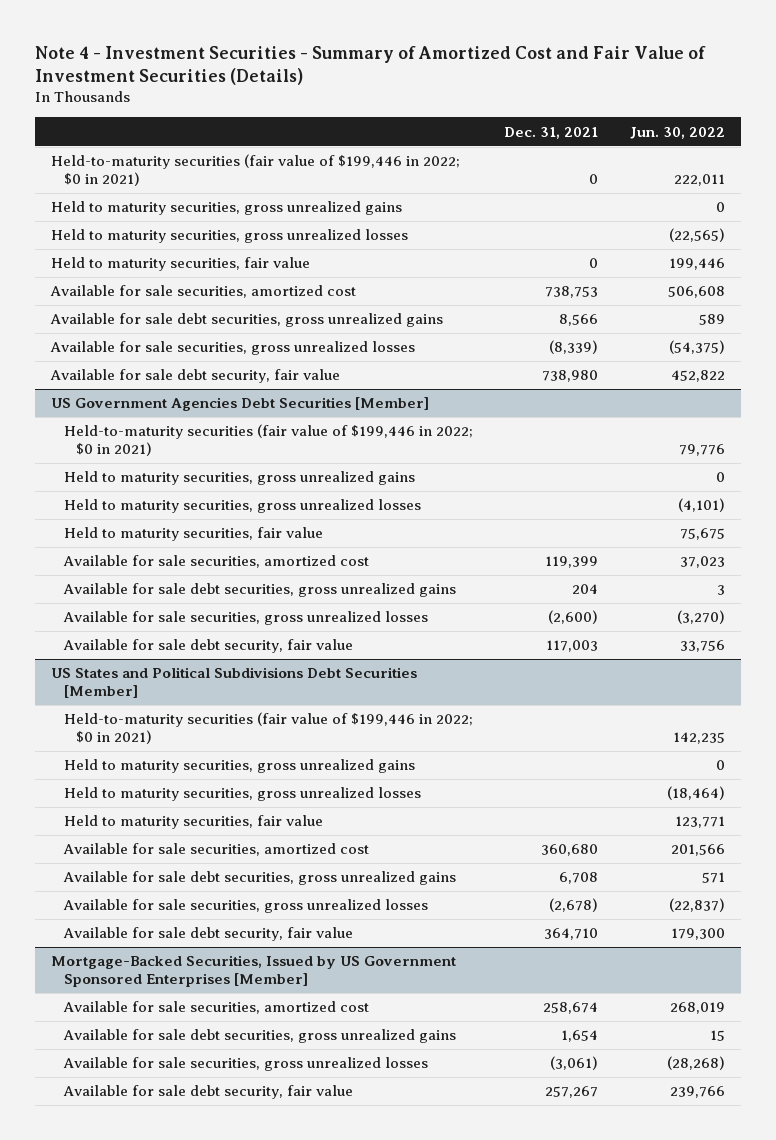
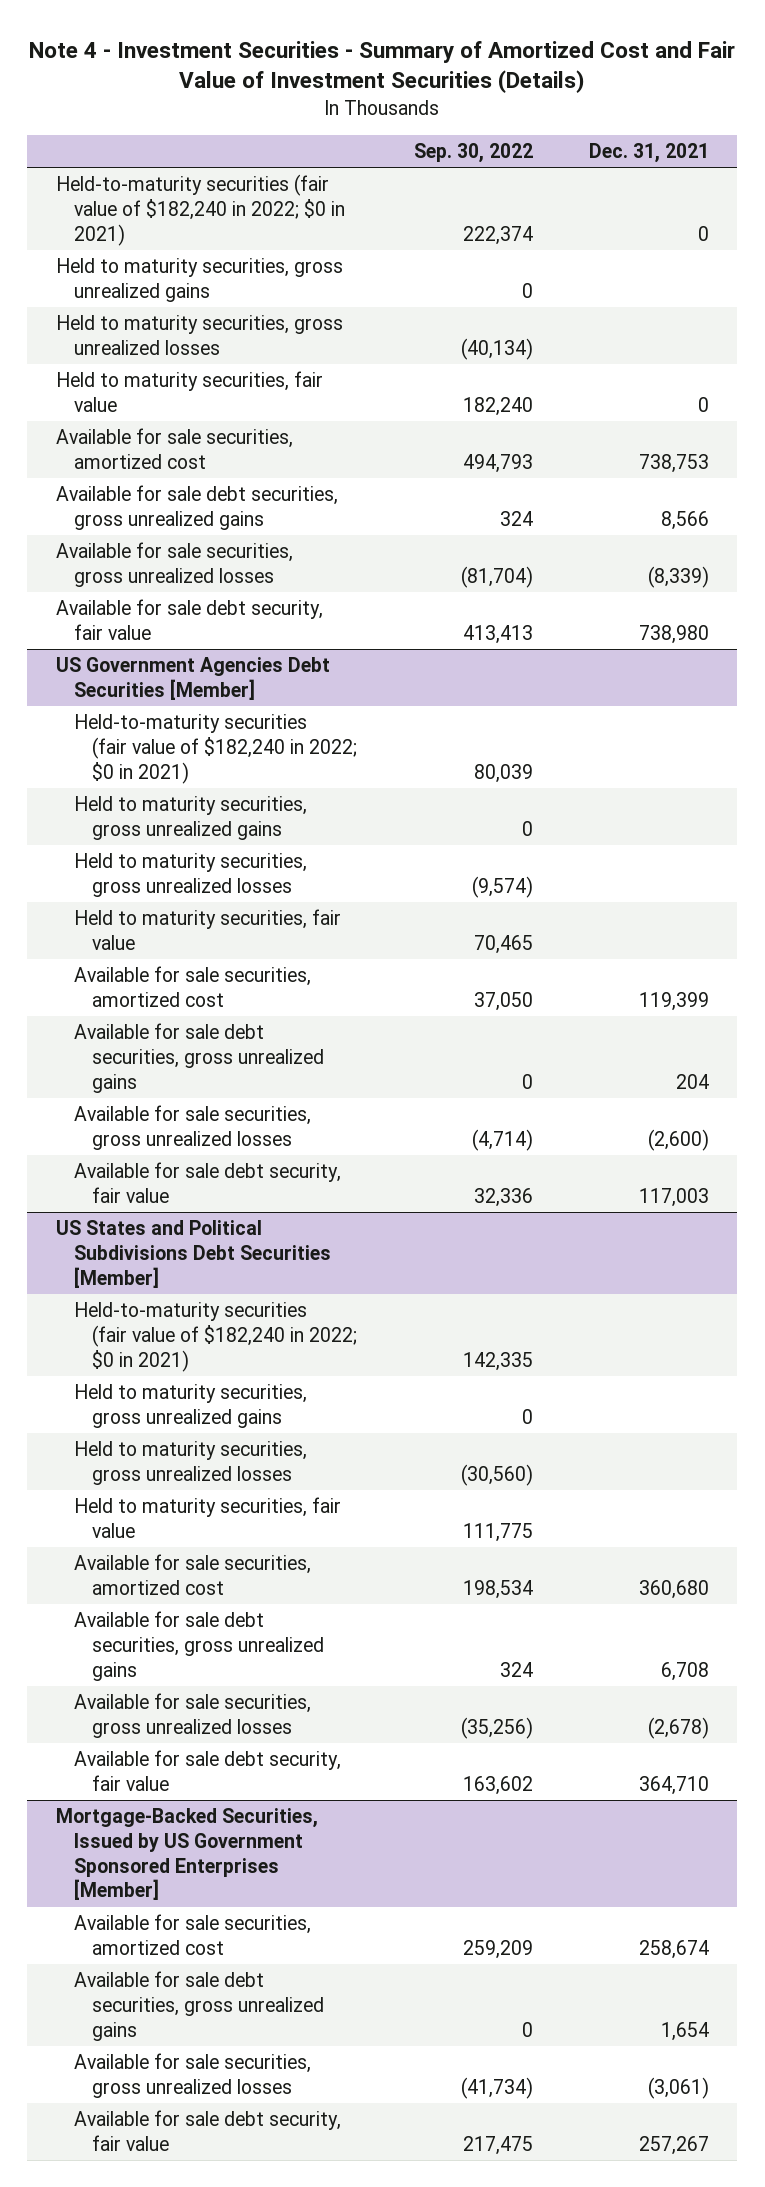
[630,126,726,139] Jun. 30, 2022 -> none
none -> [413,143,533,164] Sep. 30, 2022
[51,154,461,187] Held-to-maturity securities (fair value of $199,446 in 2022; $0 in 2021) -> [55,174,345,246] Held-to-maturity securities (fair value of $182,240 in 2022; $0 in 2021)
[63,424,473,457] Held-to-maturity securities (fair value of $199,446 in 2022; $0 in 2021) -> [73,714,358,784] Held-to-maturity securities (fair value of $182,240 in 2022; $0 in 2021)
[63,712,473,745] Held-to-maturity securities (fair value of $199,446 in 2022; $0 in 2021) -> [73,1302,358,1372] Held-to-maturity securities (fair value of $182,240 in 2022; $0 in 2021)

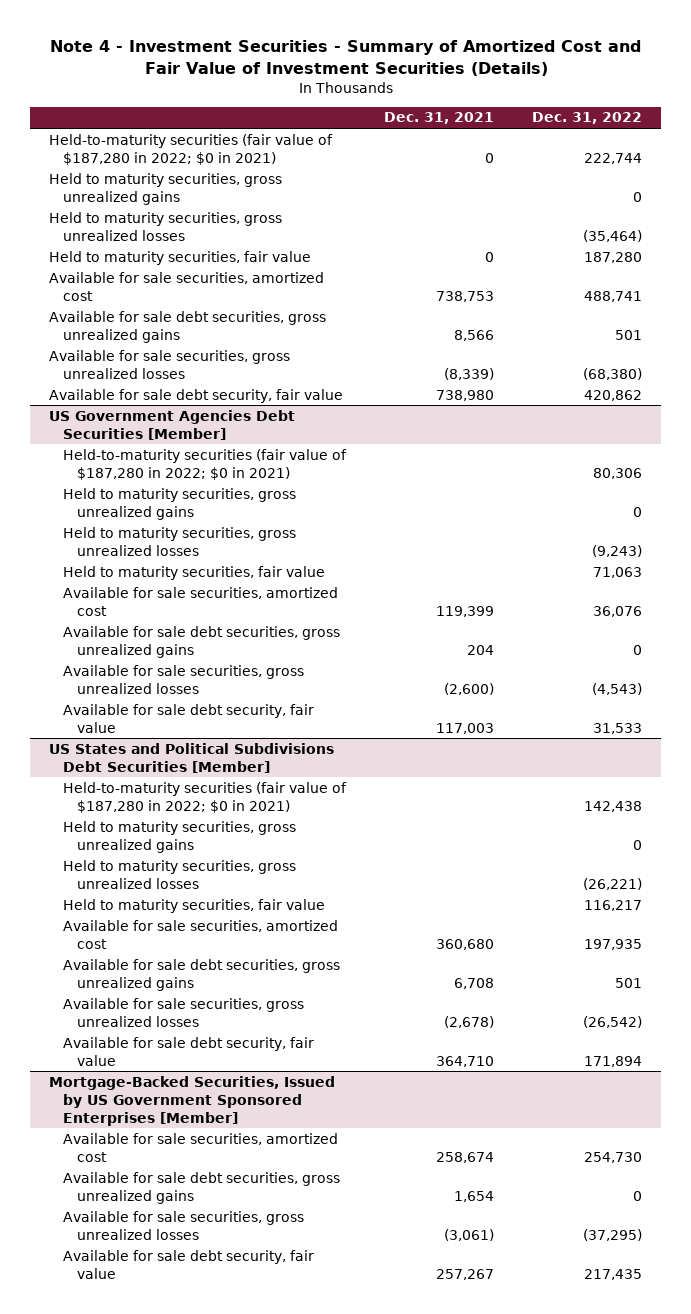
[413,143,533,164] Sep. 30, 2022 -> none
none -> [531,112,642,125] Dec. 31, 2022
[55,174,345,246] Held-to-maturity securities (fair value of $182,240 in 2022; $0 in 2021) -> [49,133,334,165] Held-to-maturity securities (fair value of $187,280 in 2022; $0 in 2021)
[73,714,358,784] Held-to-maturity securities (fair value of $182,240 in 2022; $0 in 2021) -> [63,448,348,480] Held-to-maturity securities (fair value of $187,280 in 2022; $0 in 2021)
[73,1302,358,1372] Held-to-maturity securities (fair value of $182,240 in 2022; $0 in 2021) -> [63,781,348,813] Held-to-maturity securities (fair value of $187,280 in 2022; $0 in 2021)

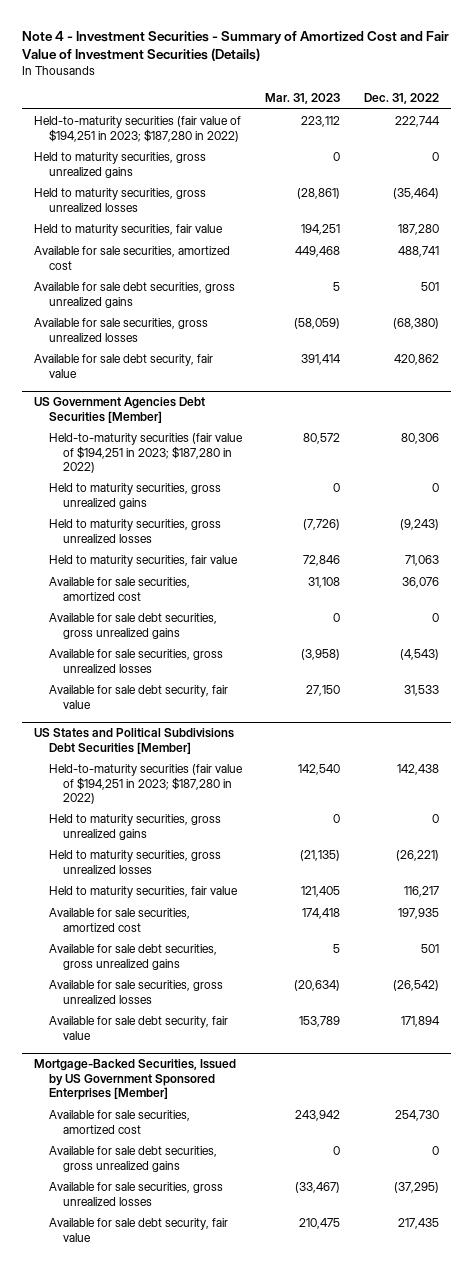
[384,112,495,125] Dec. 31, 2021 -> none
none -> [265,92,341,104] Mar. 31, 2023
[49,133,334,165] Held-to-maturity securities (fair value of $187,280 in 2022; $0 in 2021) -> [34,116,242,142] Held-to-maturity securities (fair value of $194,251 in 2023; $187,280 in 2022)
[63,448,348,480] Held-to-maturity securities (fair value of $187,280 in 2022; $0 in 2021) -> [48,433,243,473] Held-to-maturity securities (fair value of $194,251 in 2023; $187,280 in 2022)
[63,781,348,813] Held-to-maturity securities (fair value of $187,280 in 2022; $0 in 2021) -> [48,764,243,804] Held-to-maturity securities (fair value of $194,251 in 2023; $187,280 in 2022)

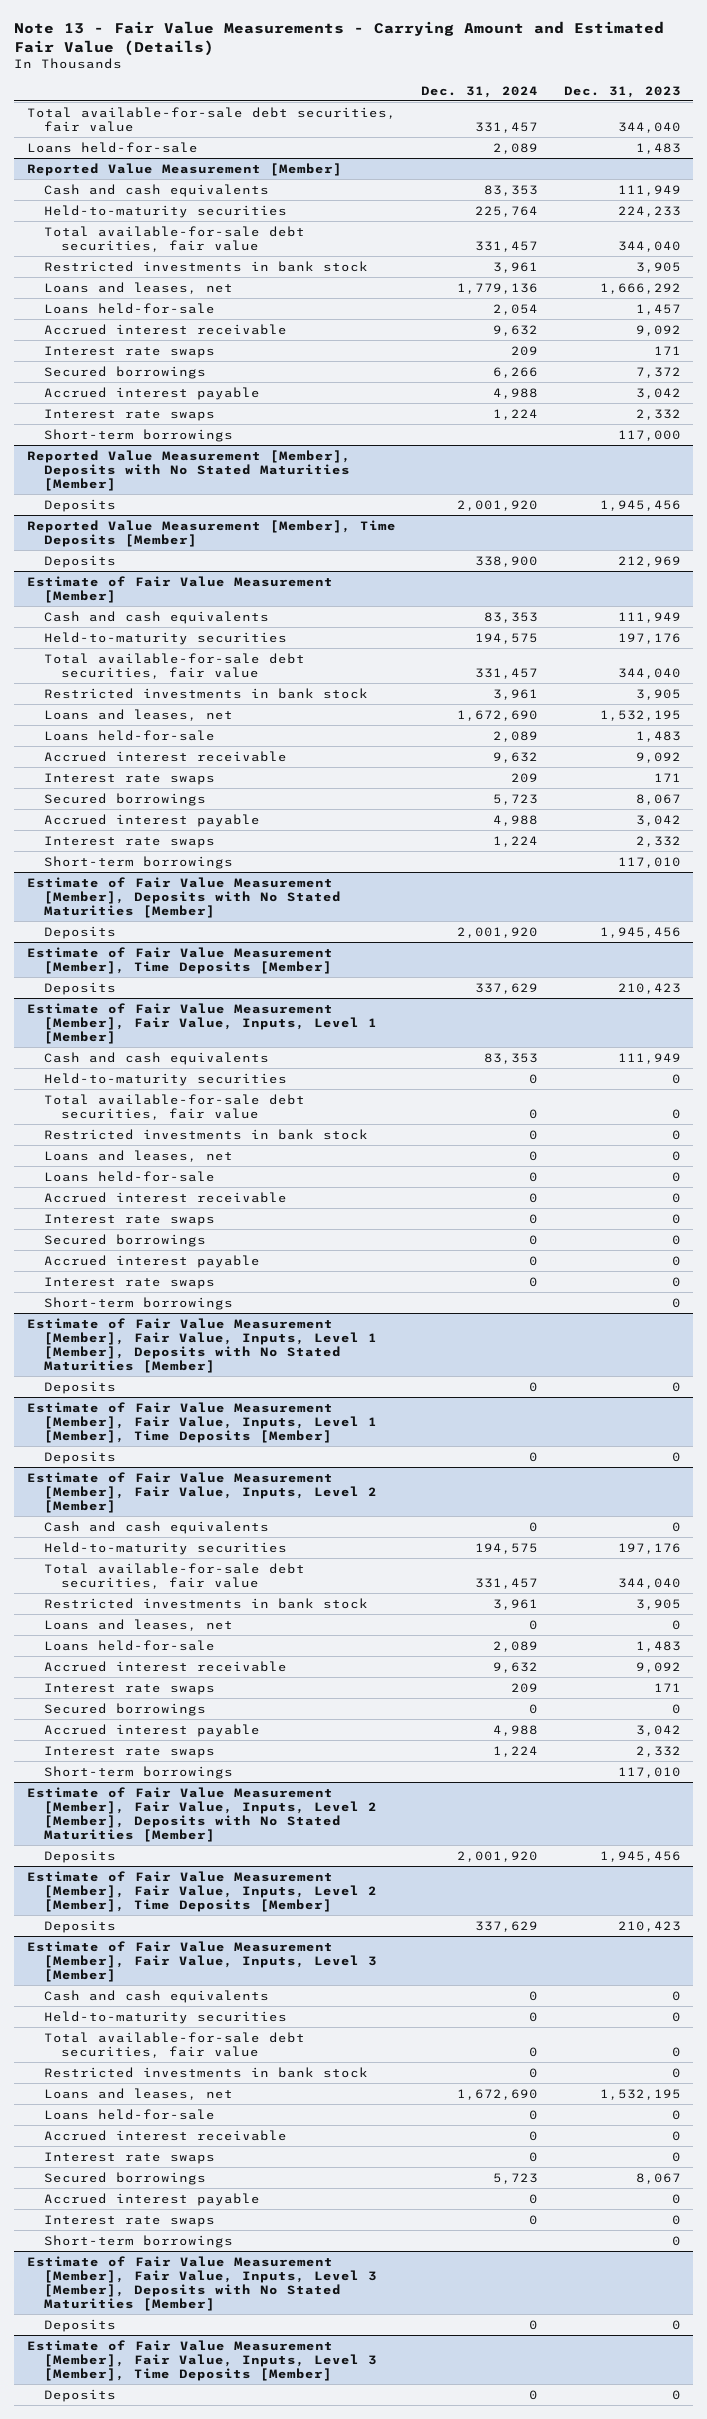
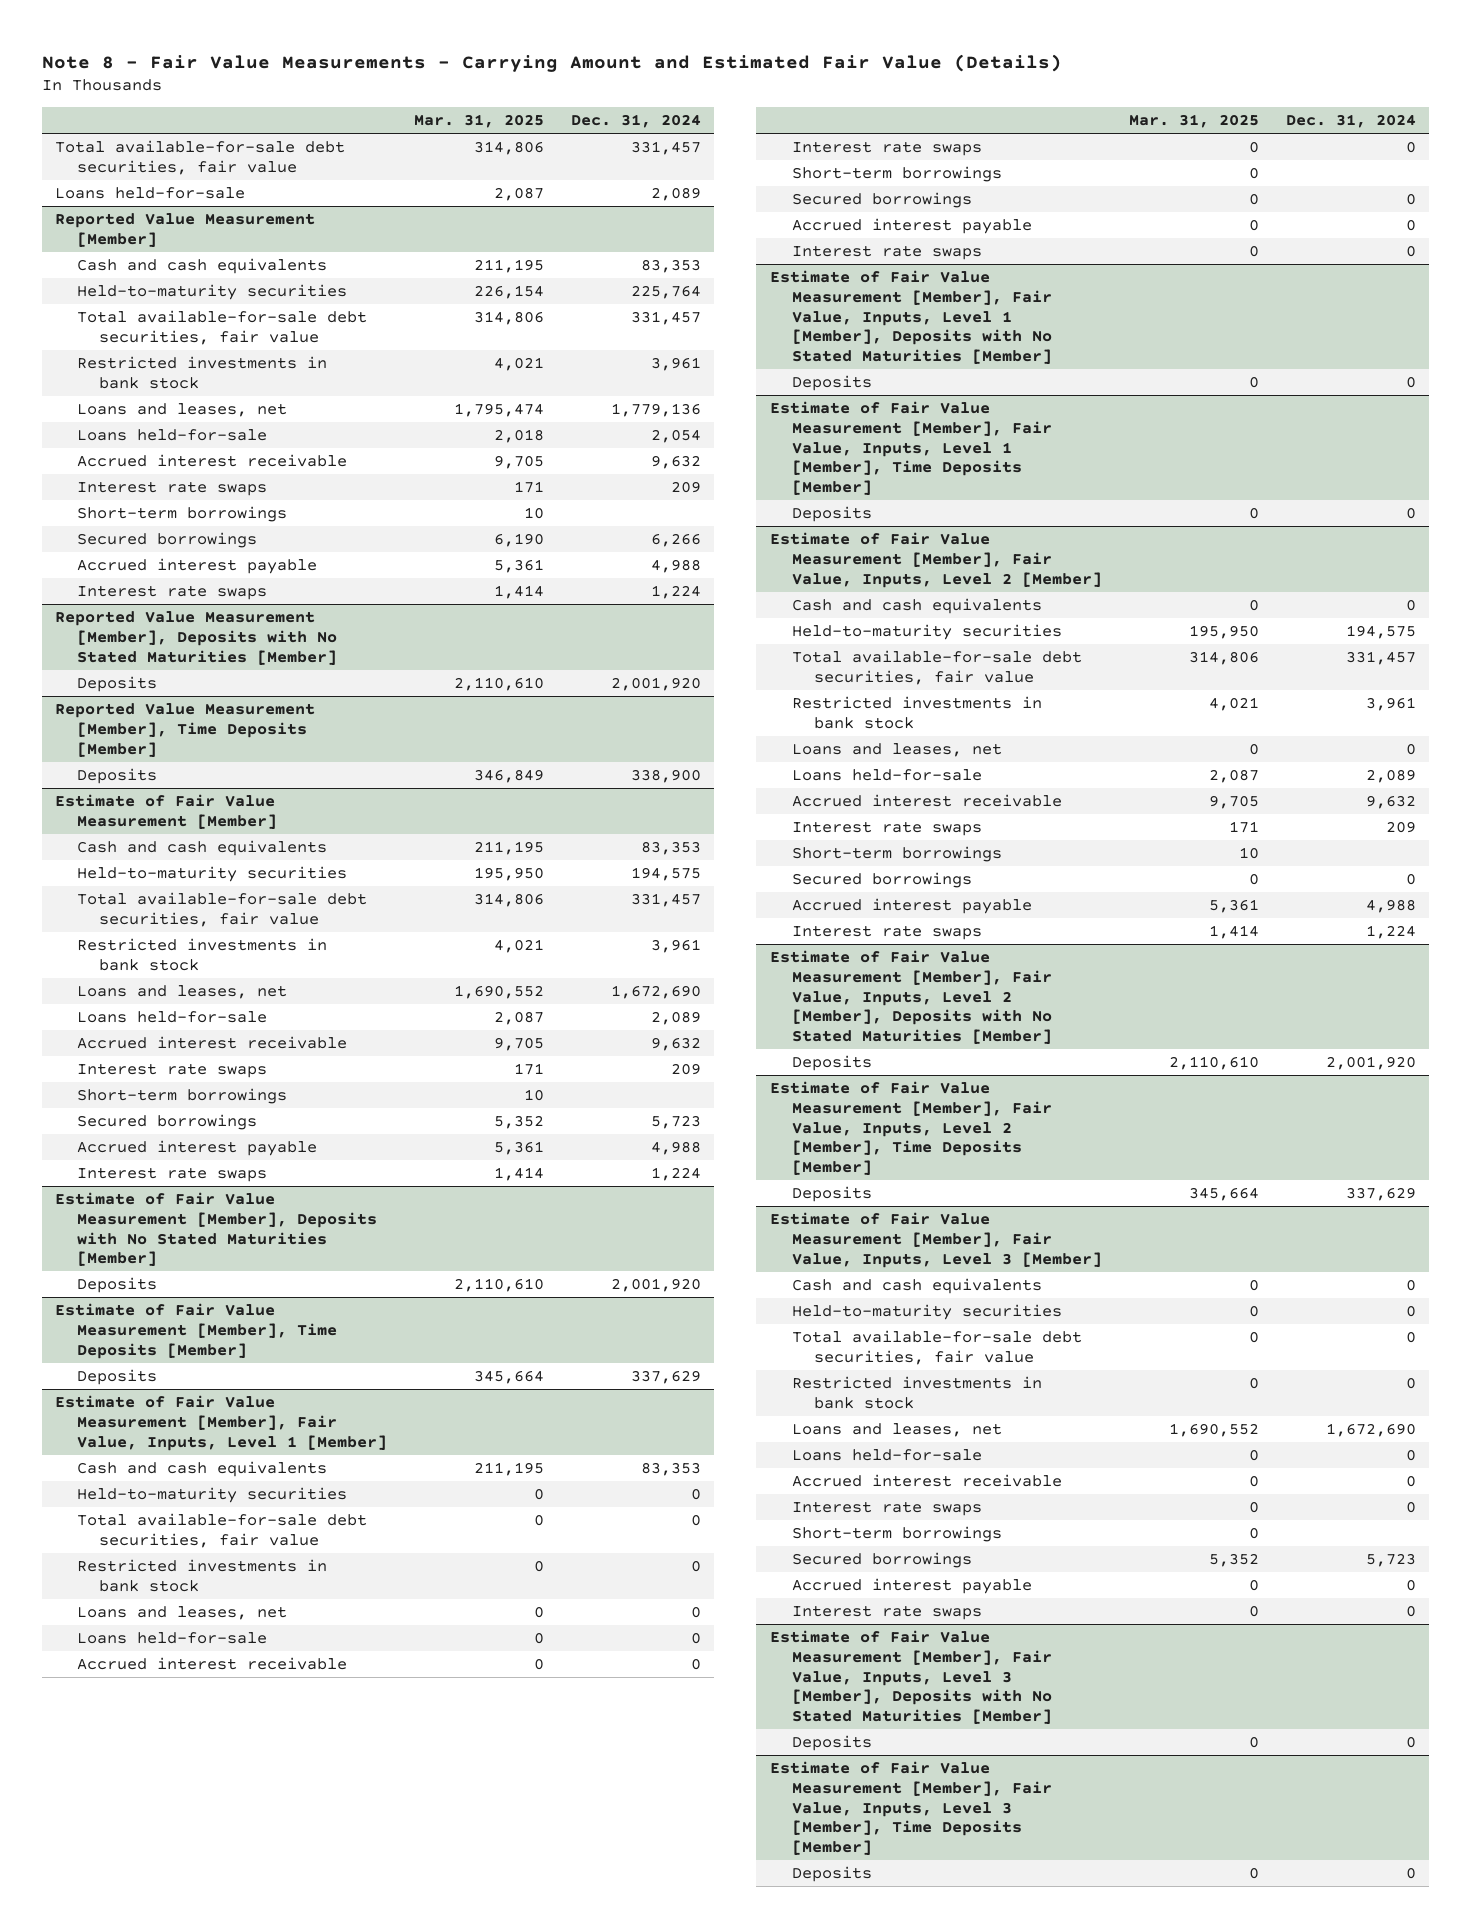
[13,20,664,56] Note 13 - Fair Value Measurements - Carrying Amount and Estimated Fair Value (Details) -> [41,53,1062,72] Note 8 - Fair Value Measurements - Carrying Amount and Estimated Fair Value (Details)
[563,85,681,98] Dec. 31, 2023 -> none
none -> [414,114,545,129] Mar. 31, 2025
[44,428,234,442] Short-term borrowings -> [77,506,288,523] Short-term borrowings
[44,855,234,869] Short-term borrowings -> [77,1088,288,1105] Short-term borrowings
[44,1296,234,1310] Short-term borrowings -> [792,166,1003,183] Short-term borrowings
[44,1765,234,1779] Short-term borrowings -> [792,846,1003,863] Short-term borrowings
[44,2234,234,2248] Short-term borrowings -> [792,1526,1003,1543] Short-term borrowings

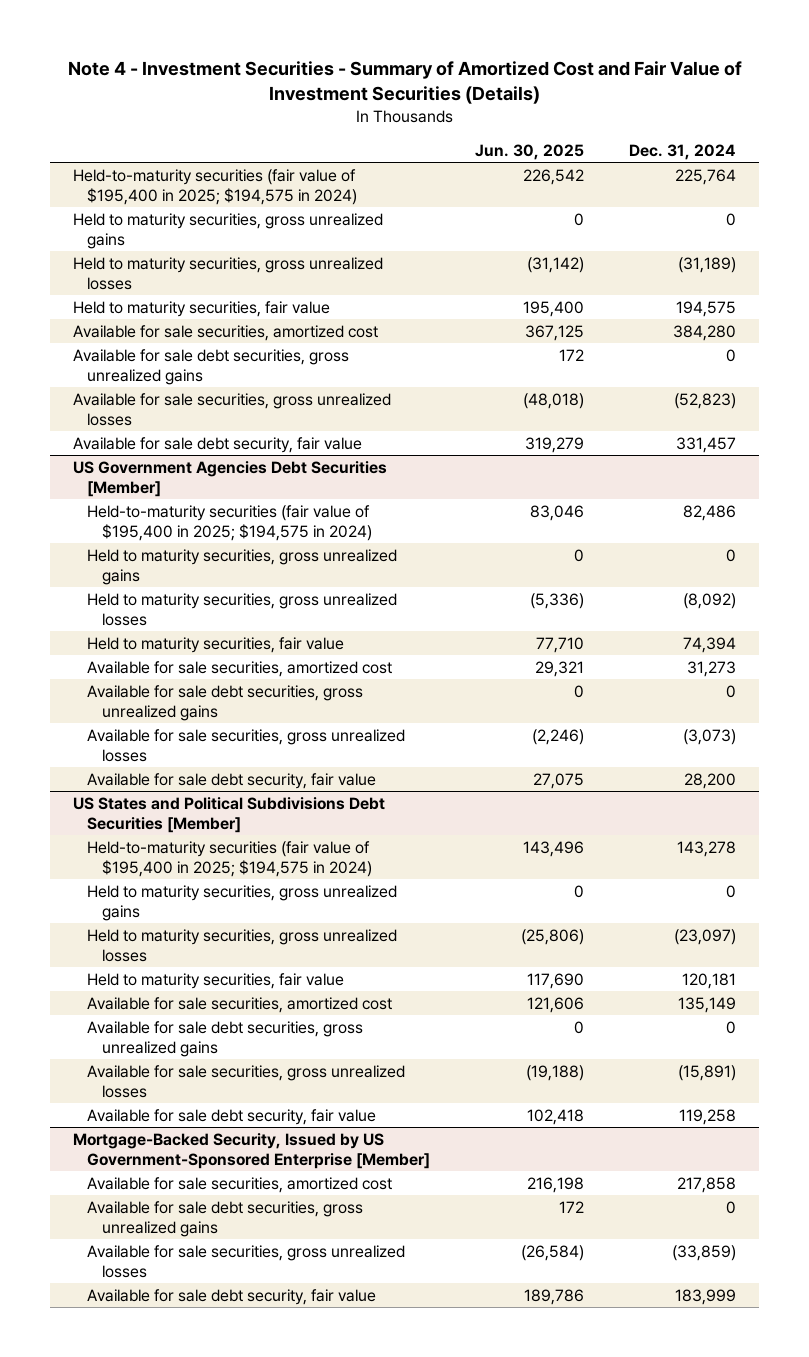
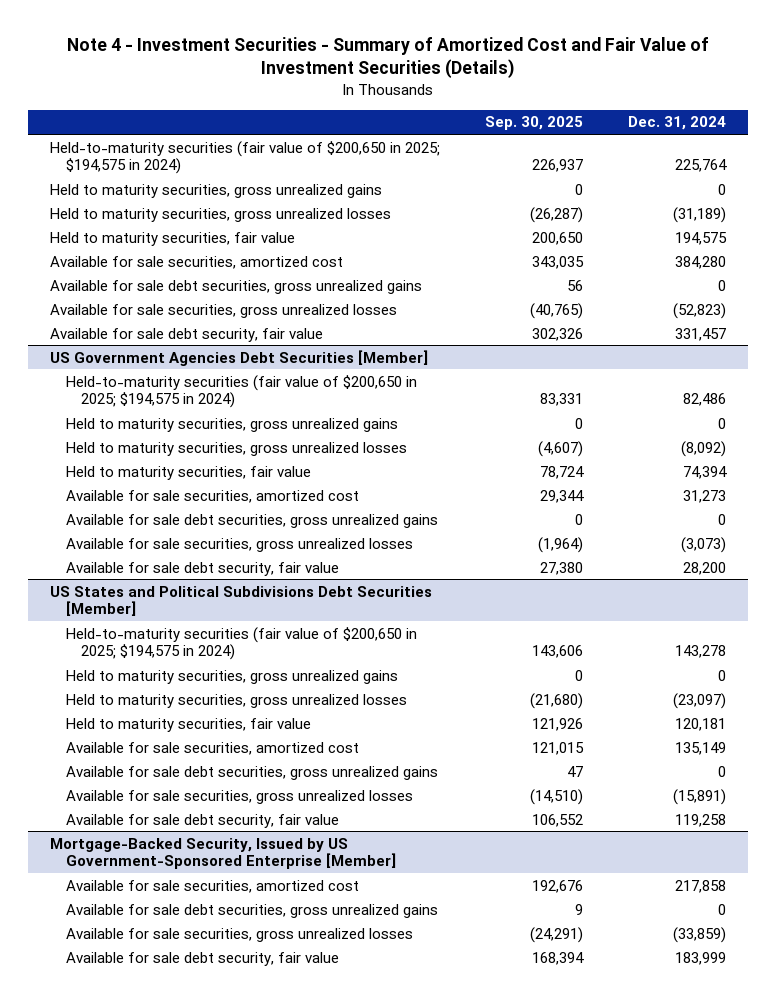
[475,143,585,160] Jun. 30, 2025 -> none
none -> [484,116,583,131] Sep. 30, 2025
[72,168,358,205] Held-to-maturity securities (fair value of $195,400 in 2025; $194,575 in 2024) -> [50,140,441,175] Held-to-maturity securities (fair value of $200,650 in 2025; $194,575 in 2024)
[87,504,372,541] Held-to-maturity securities (fair value of $195,400 in 2025; $194,575 in 2024) -> [65,374,417,409] Held-to-maturity securities (fair value of $200,650 in 2025; $194,575 in 2024)
[87,840,372,877] Held-to-maturity securities (fair value of $195,400 in 2025; $194,575 in 2024) -> [65,626,417,661] Held-to-maturity securities (fair value of $200,650 in 2025; $194,575 in 2024)

